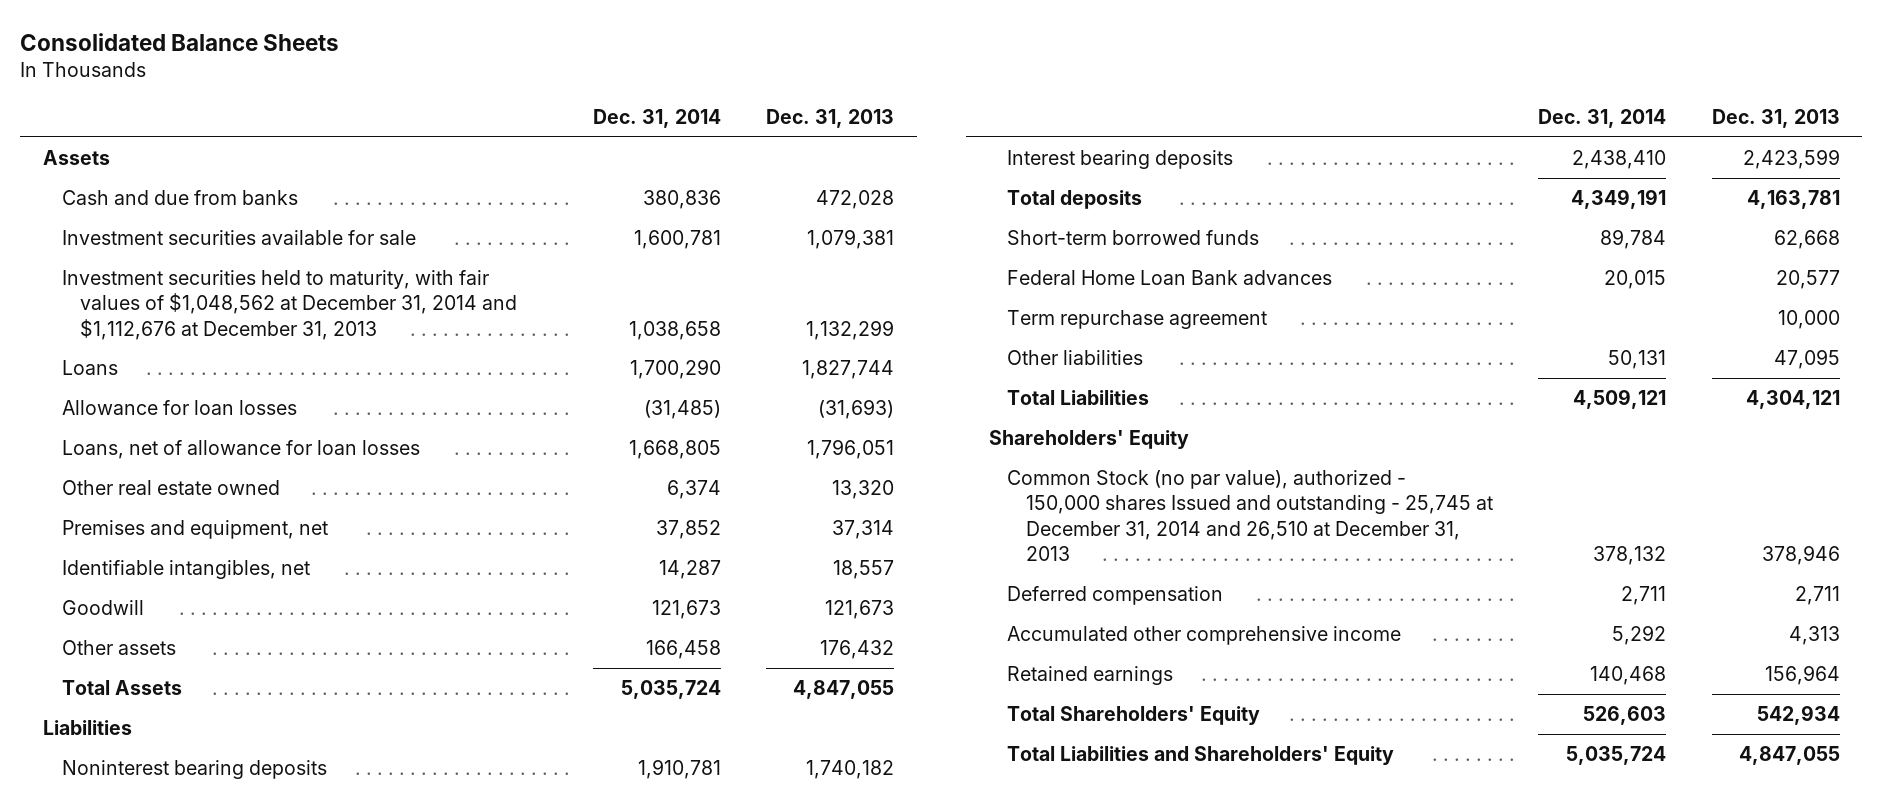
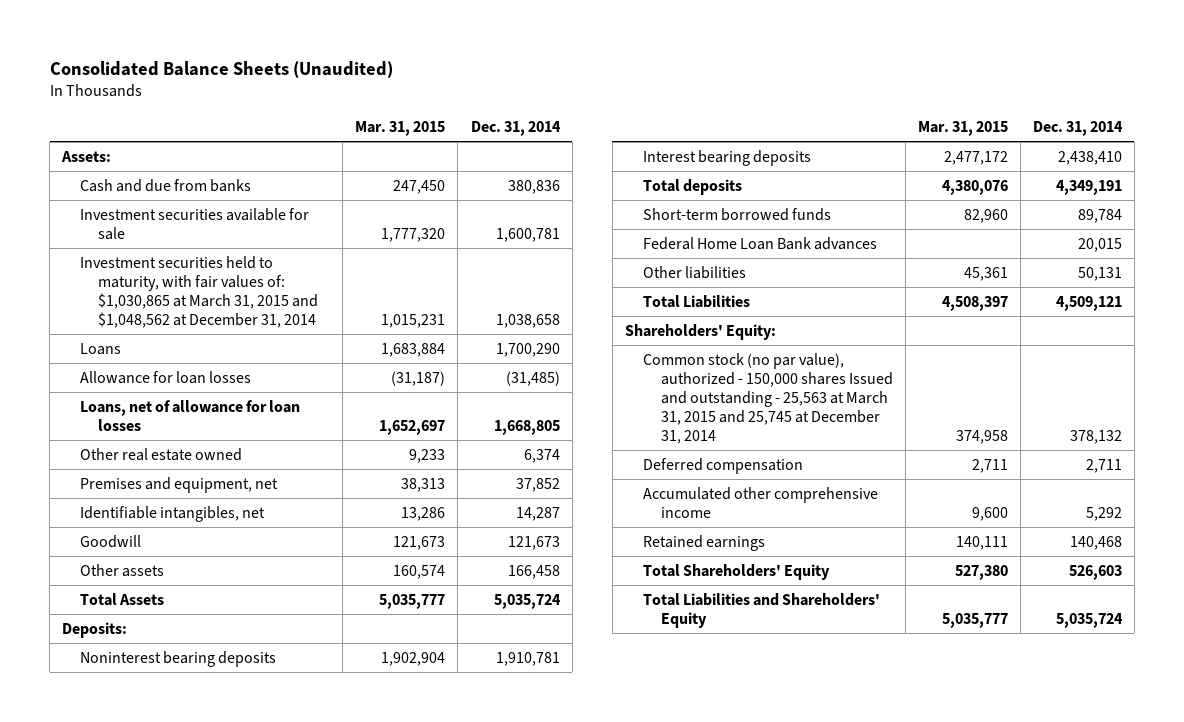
[20,32,340,51] Consolidated Balance Sheets -> [49,60,393,78] Consolidated Balance Sheets (Unaudited)
[766,109,895,129] Dec. 31, 2013 -> none
none -> [355,121,446,137] Mar. 31, 2015
[43,150,111,166] Assets -> [61,150,112,162] Assets:
[61,270,518,340] Investment securities held to maturity, with fair values of $1,048,562 at December 31, 2014 and $1,112,676 at December 31, 2013 -> [80,255,319,328] Investment securities held to maturity, with fair values of: $1,030,865 at March 31, 2015 and $1,048,562 at December 31, 2014
[43,720,133,736] Liabilities -> none
none -> [62,621,128,638] Deposits:
[1007,310,1268,330] Term repurchase agreement -> none
[988,430,1189,450] Shareholders' Equity -> [624,323,776,340] Shareholders' Equity:
[1007,470,1493,561] Common Stock (no par value), authorized - 150,000 shares Issued and outstanding - 25,745 at December 31, 2014 and 26,510 at December 31, 2013 -> [642,352,893,444] Common stock (no par value), authorized - 150,000 shares Issued and outstanding - 25,563 at March 31, 2015 and 25,745 at December 31, 2014

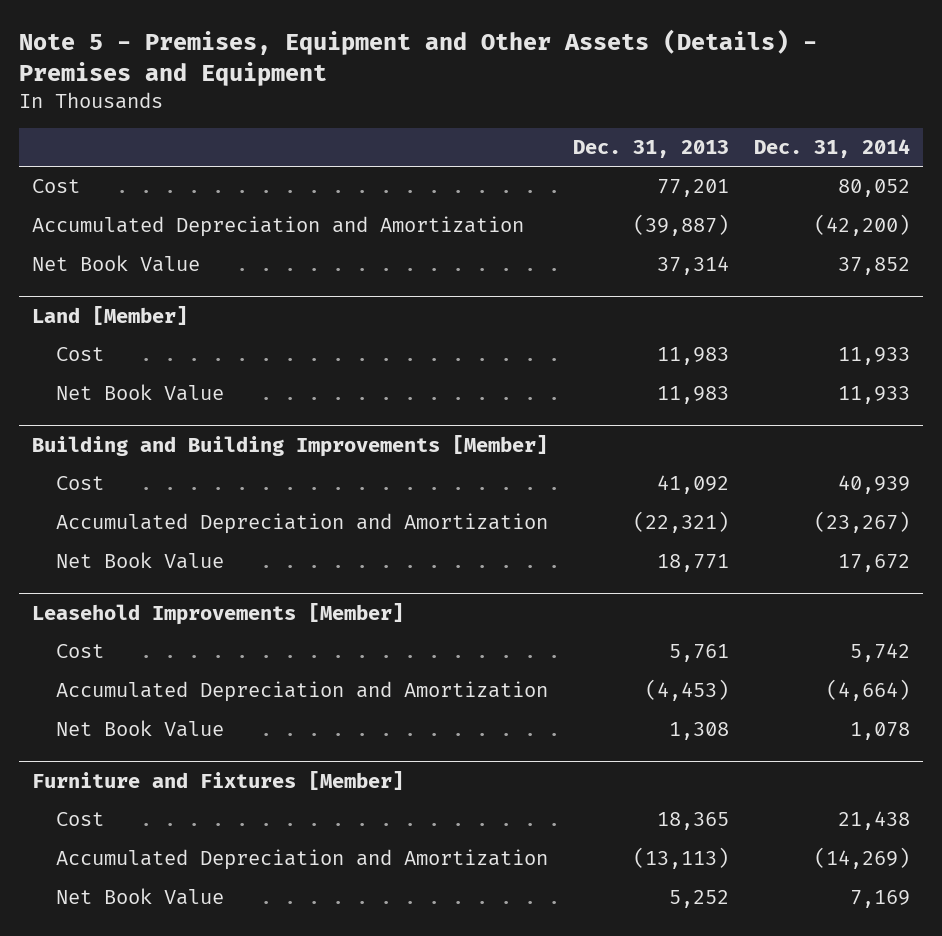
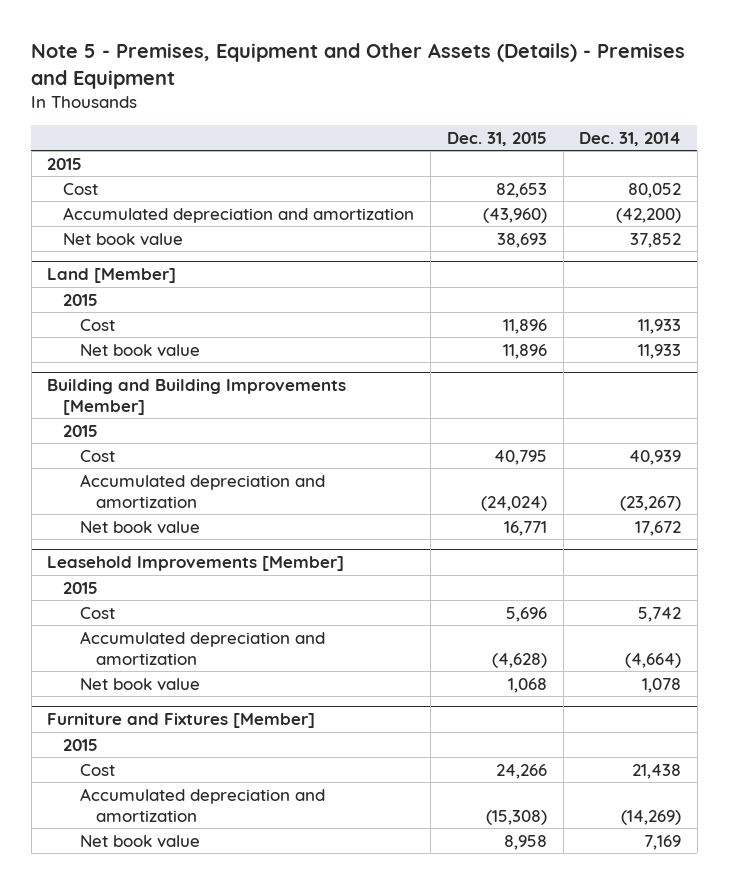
[573,139,730,158] Dec. 31, 2013 -> none
none -> [446,131,547,146] Dec. 31, 2015
none -> [47,157,83,170] 2015
[31,216,524,238] Accumulated Depreciation and Amortization -> [63,206,415,223] Accumulated depreciation and amortization
[31,255,200,273] Net Book Value -> [63,232,184,246] Net book value
none -> [63,293,99,306] 2015
[55,384,224,402] Net Book Value -> [79,343,200,357] Net book value
none -> [63,424,99,437] 2015
[55,513,548,535] Accumulated Depreciation and Amortization -> [79,473,325,508] Accumulated depreciation and amortization
[55,552,224,570] Net Book Value -> [79,520,200,534] Net book value
none -> [63,581,99,594] 2015
[55,681,548,703] Accumulated Depreciation and Amortization -> [79,630,325,665] Accumulated depreciation and amortization
[55,720,224,738] Net Book Value -> [79,677,200,691] Net book value
none -> [63,738,99,751] 2015
[55,849,548,871] Accumulated Depreciation and Amortization -> [79,787,325,822] Accumulated depreciation and amortization
[55,888,224,906] Net Book Value -> [79,834,200,848] Net book value

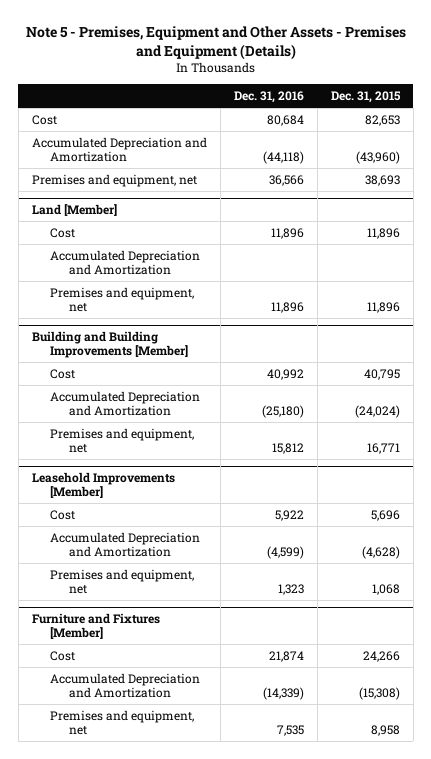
[31,42,686,89] Note 5 - Premises, Equipment and Other Assets (Details) - Premises and Equipment -> [25,25,406,60] Note 5 - Premises, Equipment and Other Assets - Premises and Equipment (Details)
[579,131,682,146] Dec. 31, 2014 -> none
none -> [233,91,304,104] Dec. 31, 2016
[47,157,83,170] 2015 -> none
[63,206,415,223] Accumulated depreciation and amortization -> [31,136,207,163] Accumulated Depreciation and Amortization
[63,232,184,246] Net book value -> [31,173,197,187] Premises and equipment, net
[63,293,99,306] 2015 -> none
none -> [50,249,201,276] Accumulated Depreciation and Amortization
[79,343,200,357] Net book value -> [50,286,195,313] Premises and equipment, net
[63,424,99,437] 2015 -> none
[79,473,325,508] Accumulated depreciation and amortization -> [50,390,201,417] Accumulated Depreciation and Amortization
[79,520,200,534] Net book value -> [50,427,195,454] Premises and equipment, net
[63,581,99,594] 2015 -> none
[79,630,325,665] Accumulated depreciation and amortization -> [50,531,201,558] Accumulated Depreciation and Amortization
[79,677,200,691] Net book value -> [50,568,195,595] Premises and equipment, net
[63,738,99,751] 2015 -> none
[79,787,325,822] Accumulated depreciation and amortization -> [50,672,201,699] Accumulated Depreciation and Amortization
[79,834,200,848] Net book value -> [50,709,195,736] Premises and equipment, net

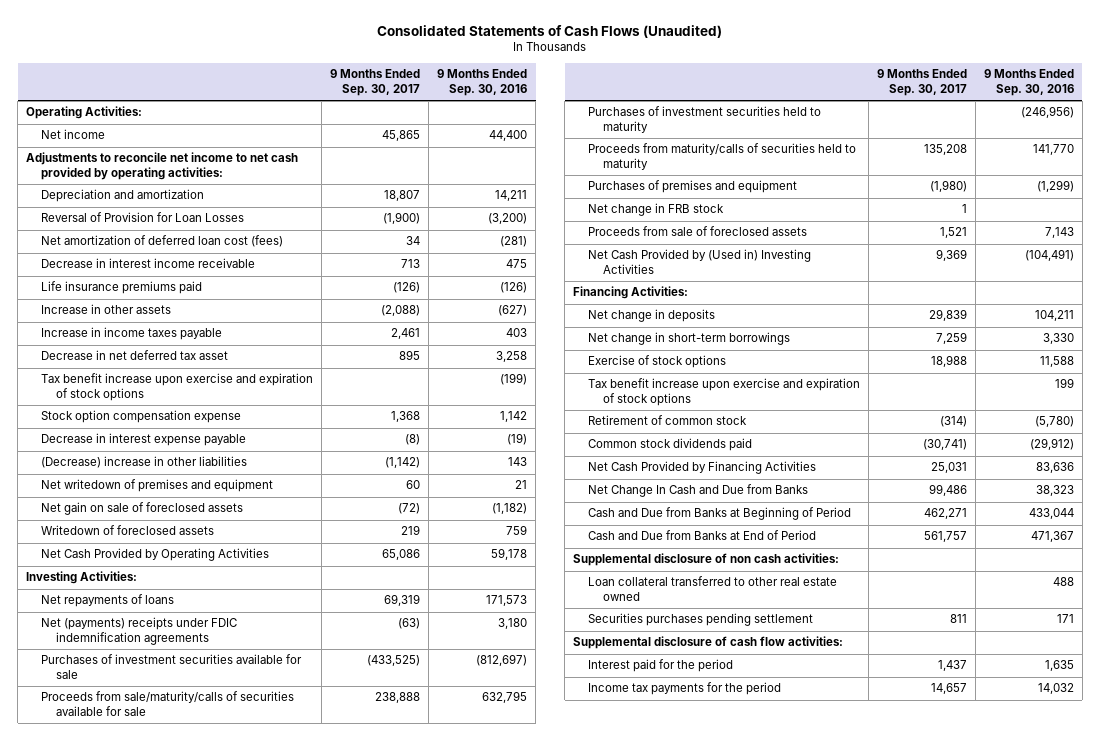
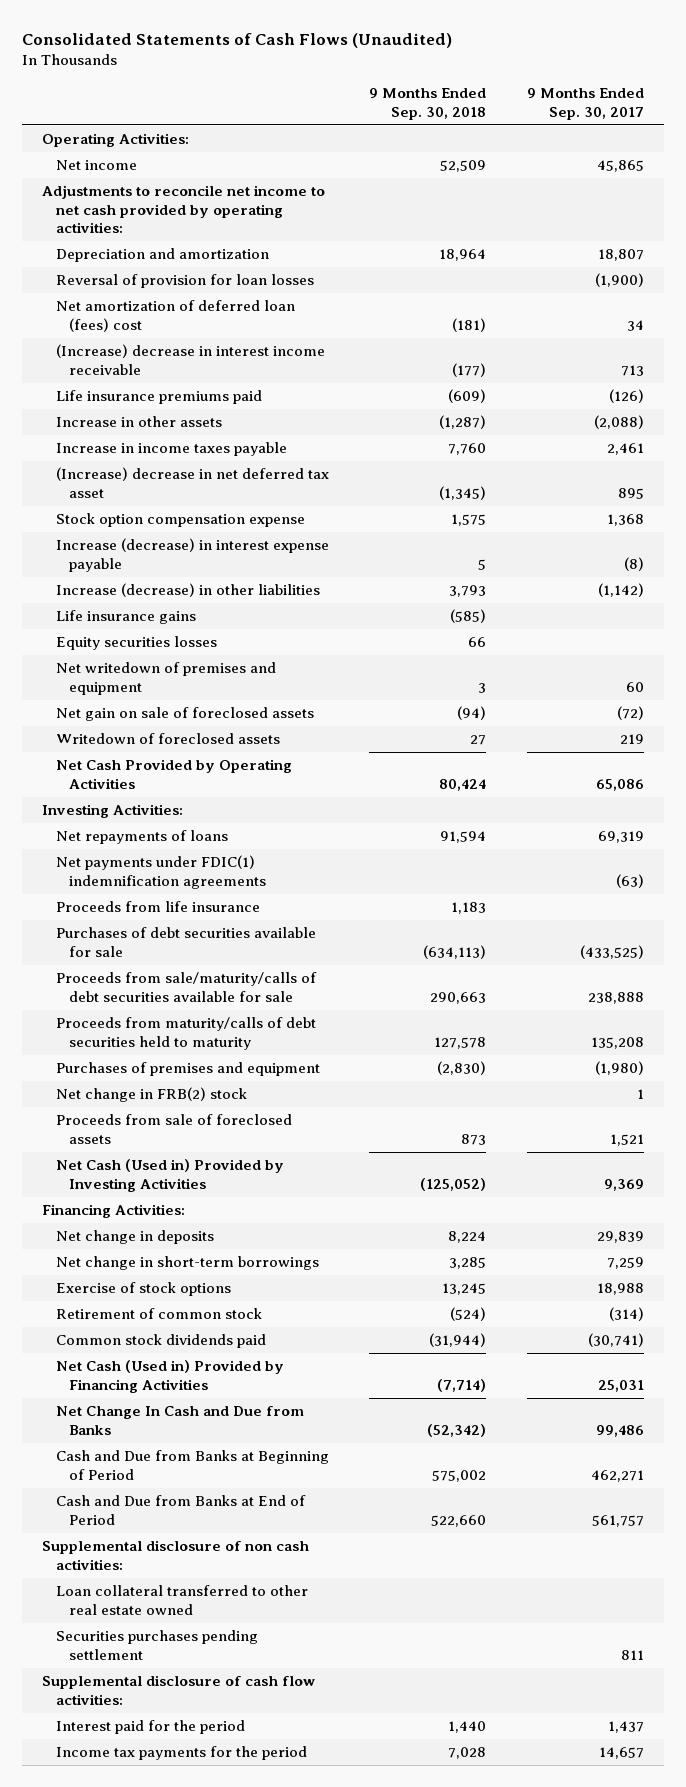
[437,69,528,97] 9 Months Ended Sep. 30, 2016 -> none
none -> [369,88,487,120] 9 Months Ended Sep. 30, 2018
[40,212,244,223] Reversal of Provision for Loan Losses -> [55,274,314,289] Reversal of provision for loan losses
[40,235,283,248] Net amortization of deferred loan cost (fees) -> [55,300,295,332] Net amortization of deferred loan (fees) cost
[40,258,255,269] Decrease in interest income receivable -> [55,344,325,375] (Increase) decrease in interest income receivable
[40,373,313,402] Tax benefit increase upon exercise and expiration of stock options -> none
[40,350,228,361] Decrease in net deferred tax asset -> [55,467,329,498] (Increase) decrease in net deferred tax asset
[40,433,246,447] Decrease in interest expense payable -> [55,538,329,572] Increase (decrease) in interest expense payable
[40,456,247,469] (Decrease) increase in other liabilities -> [55,583,320,598] Increase (decrease) in other liabilities
none -> [55,610,196,625] Life insurance gains
none -> [55,636,217,651] Equity securities losses
[587,106,821,134] Purchases of investment securities held to maturity -> none
[40,617,237,646] Net (payments) receipts under FDIC indemnification agreements -> [55,855,266,889] Net payments under FDIC(1) indemnification agreements
none -> [55,901,260,913] Proceeds from life insurance
[40,654,302,680] Purchases of investment securities available for sale -> [55,927,316,957] Purchases of debt securities available for sale
[40,691,294,717] Proceeds from sale/maturity/calls of securities available for sale -> [55,972,317,1002] Proceeds from sale/maturity/calls of debt securities available for sale
[587,143,856,171] Proceeds from maturity/calls of securities held to maturity -> [55,1017,316,1050] Proceeds from maturity/calls of debt securities held to maturity
[587,203,724,217] Net change in FRB stock -> [55,1087,247,1103] Net change in FRB(2) stock
[587,249,811,275] Net Cash Provided by (Used in) Investing Activities -> [55,1159,284,1192] Net Cash (Used in) Provided by Investing Activities
[587,378,860,407] Tax benefit increase upon exercise and expiration of stock options -> none
[587,461,816,475] Net Cash Provided by Financing Activities -> [55,1360,284,1393] Net Cash (Used in) Provided by Financing Activities

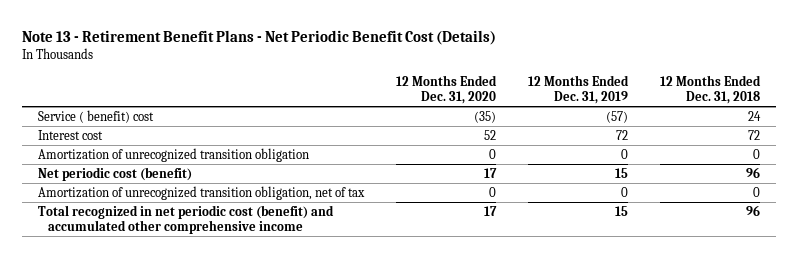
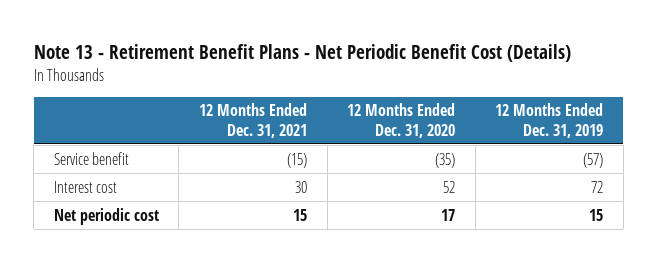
[660,75,762,104] 12 Months Ended Dec. 31, 2018 -> none
none -> [199,103,308,138] 12 Months Ended Dec. 31, 2021
[38,110,155,124] Service ( benefit) cost -> [53,151,129,165] Service benefit
[38,148,310,163] Amortization of unrecognized transition obligation -> none
[38,186,366,201] Amortization of unrecognized transition obligation, net of tax -> none
[38,205,335,234] Total recognized in net periodic cost (benefit) and accumulated other comprehensive income -> none
[38,167,193,182] Net periodic cost (benefit) -> [53,207,159,225] Net periodic cost

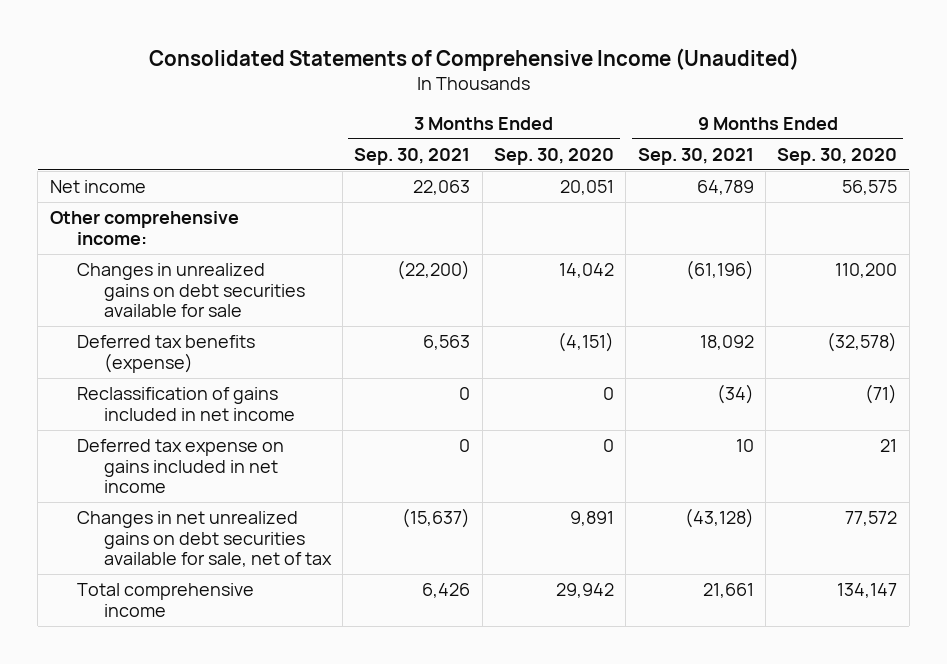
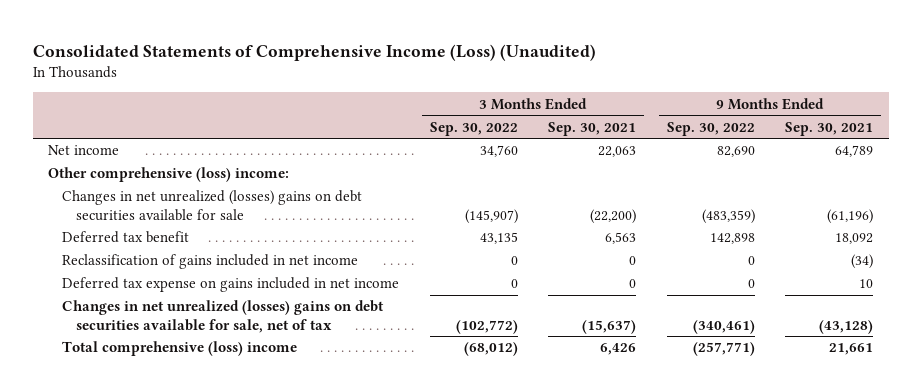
[148,47,799,71] Consolidated Statements of Comprehensive Income (Unaudited) -> [33,43,597,61] Consolidated Statements of Comprehensive Income (Loss) (Unaudited)
[493,147,614,165] Sep. 30, 2020 -> none
[777,147,898,165] Sep. 30, 2020 -> none
none -> [429,121,518,136] Sep. 30, 2022
none -> [666,121,755,136] Sep. 30, 2022
[49,211,239,245] Other comprehensive income: -> [48,167,290,183] Other comprehensive (loss) income:
[76,263,305,318] Changes in unrealized gains on debt securities available for sale -> [62,190,363,221] Changes in net unrealized (losses) gains on debt securities available for sale
[76,335,255,373] Deferred tax benefits (expense) -> [62,231,190,244] Deferred tax benefit
[76,511,332,568] Changes in net unrealized gains on debt securities available for sale, net of tax -> [62,300,385,333] Changes in net unrealized (losses) gains on debt securities available for sale, net of tax
[76,583,254,617] Total comprehensive income -> [62,341,298,357] Total comprehensive (loss) income

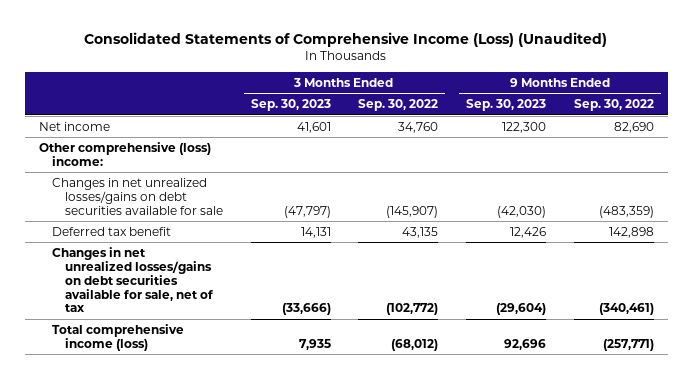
[548,121,637,136] Sep. 30, 2021 -> none
[785,121,874,136] Sep. 30, 2021 -> none
none -> [250,99,331,112] Sep. 30, 2023
none -> [465,99,546,112] Sep. 30, 2023
[62,190,363,221] Changes in net unrealized (losses) gains on debt securities available for sale -> [51,177,223,215] Changes in net unrealized losses/gains on debt securities available for sale
[62,254,359,270] Reclassification of gains included in net income -> none
[62,277,400,293] Deferred tax expense on gains included in net income -> none
[62,300,385,333] Changes in net unrealized (losses) gains on debt securities available for sale, net of tax -> [51,246,213,313] Changes in net unrealized losses/gains on debt securities available for sale, net of tax
[62,341,298,357] Total comprehensive (loss) income -> [51,323,184,351] Total comprehensive income (loss)

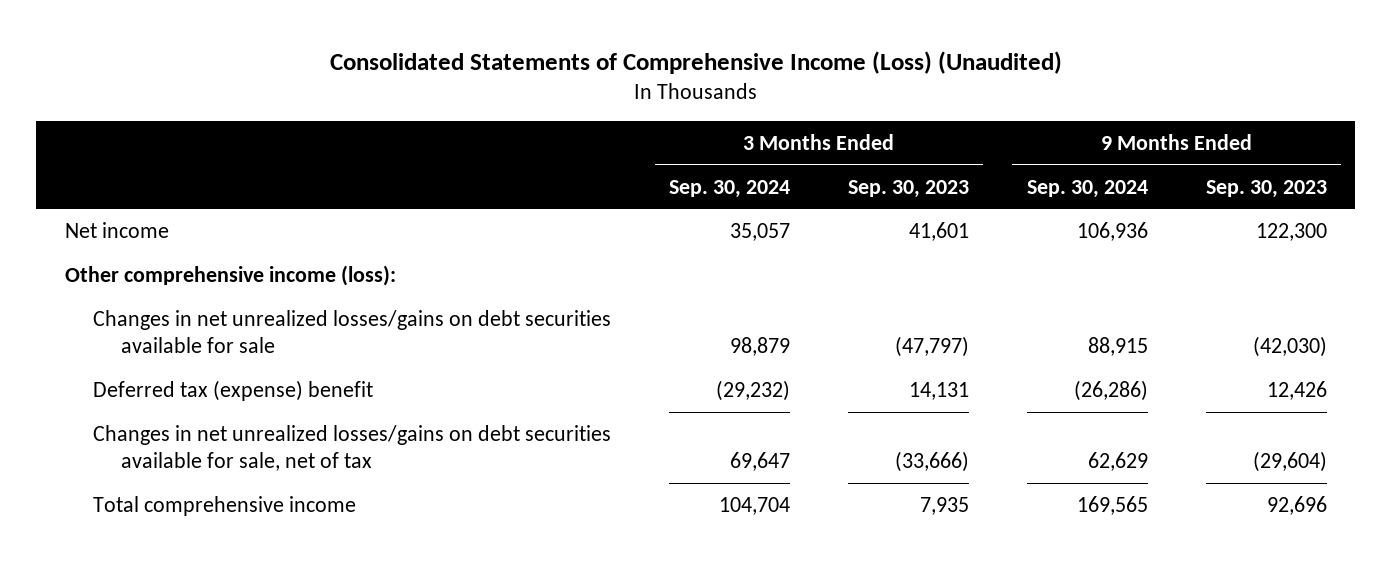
[358,99,439,112] Sep. 30, 2022 -> none
[573,99,654,112] Sep. 30, 2022 -> none
none -> [668,179,790,198] Sep. 30, 2024
none -> [1026,179,1148,198] Sep. 30, 2024
[38,141,211,166] Other comprehensive (loss) income: -> [65,264,397,286] Other comprehensive income (loss):
[51,226,171,236] Deferred tax benefit -> [93,379,374,401] Deferred tax (expense) benefit
[51,323,184,351] Total comprehensive income (loss) -> [93,495,357,516] Total comprehensive income

